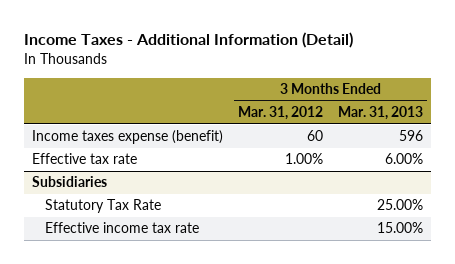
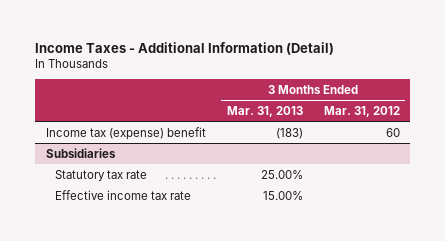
[31,153,137,165] Effective tax rate -> none
[31,130,223,145] Income taxes expense (benefit) -> [45,126,206,140] Income tax (expense) benefit
[399,130,424,142] 596 -> [275,127,303,139] (183)
[45,199,162,214] Statutory Tax Rate -> [55,169,148,181] Statutory tax rate

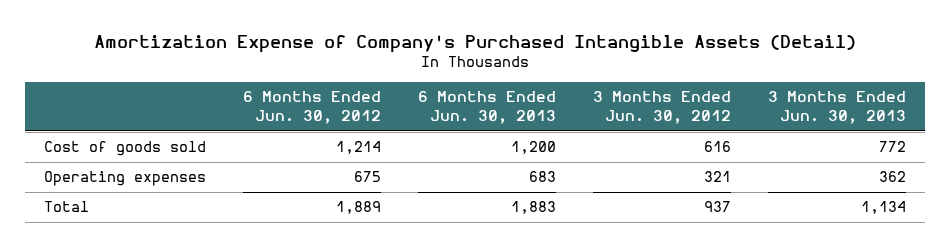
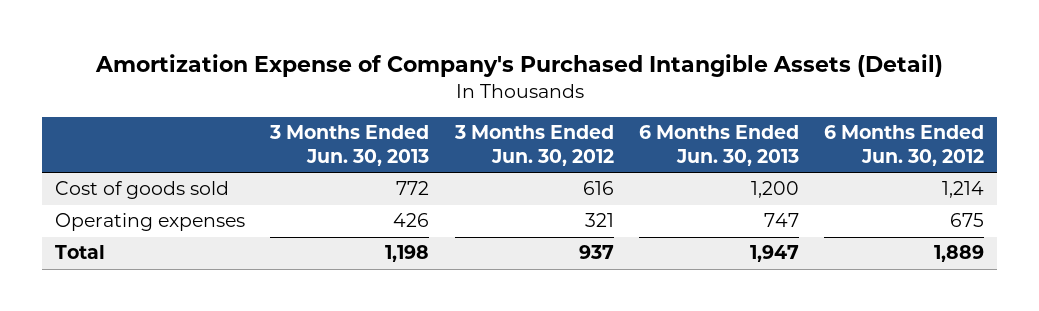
[529,171,557,183] 683 -> [763,213,799,228] 747
[879,171,907,183] 362 -> [393,213,430,228] 426
[511,201,557,215] 1,883 -> [749,245,799,263] 1,947
[861,201,907,215] 1,134 -> [385,245,430,263] 1,198

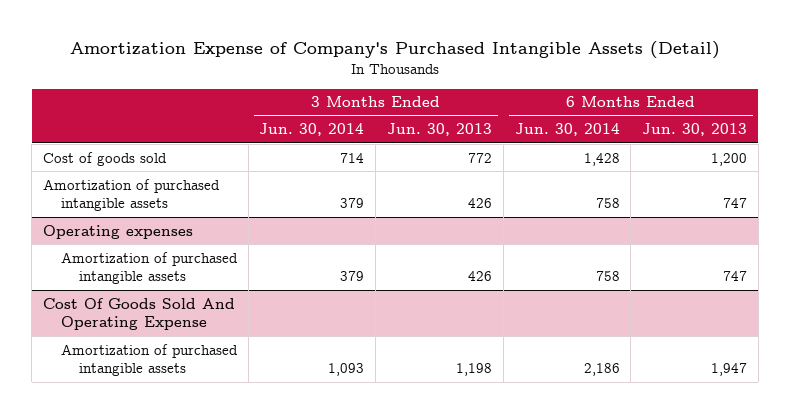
[453,125,614,166] 3 Months Ended Jun. 30, 2012 -> none
[824,125,985,166] 6 Months Ended Jun. 30, 2012 -> none
none -> [259,123,365,137] Jun. 30, 2014
none -> [514,123,620,137] Jun. 30, 2014
[55,213,246,232] Operating expenses -> [42,178,220,212] Amortization of purchased intangible assets
none -> [42,224,193,239] Operating expenses
none -> [60,251,238,285] Amortization of purchased intangible assets
none -> [42,297,235,331] Cost Of Goods Sold And Operating Expense
[55,245,106,260] Total -> [60,343,238,377] Amortization of purchased intangible assets

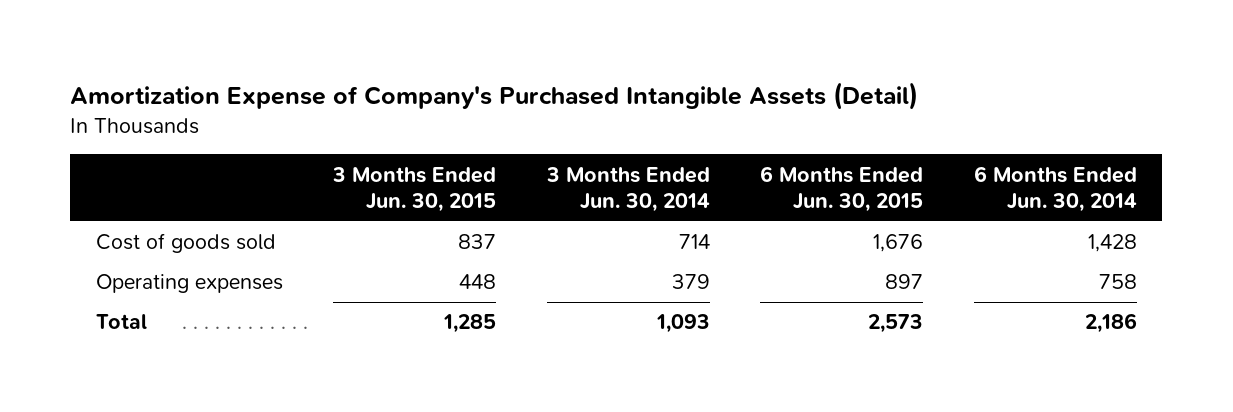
[386,123,492,137] Jun. 30, 2013 -> none
[642,123,748,137] Jun. 30, 2013 -> none
none -> [332,166,497,213] 3 Months Ended Jun. 30, 2015
none -> [760,165,924,213] 6 Months Ended Jun. 30, 2015
[42,224,193,239] Operating expenses -> none
[60,251,238,285] Amortization of purchased intangible assets -> none
[42,297,235,331] Cost Of Goods Sold And Operating Expense -> none
[42,178,220,212] Amortization of purchased intangible assets -> [95,274,283,294] Operating expenses
[60,343,238,377] Amortization of purchased intangible assets -> [95,314,147,330] Total

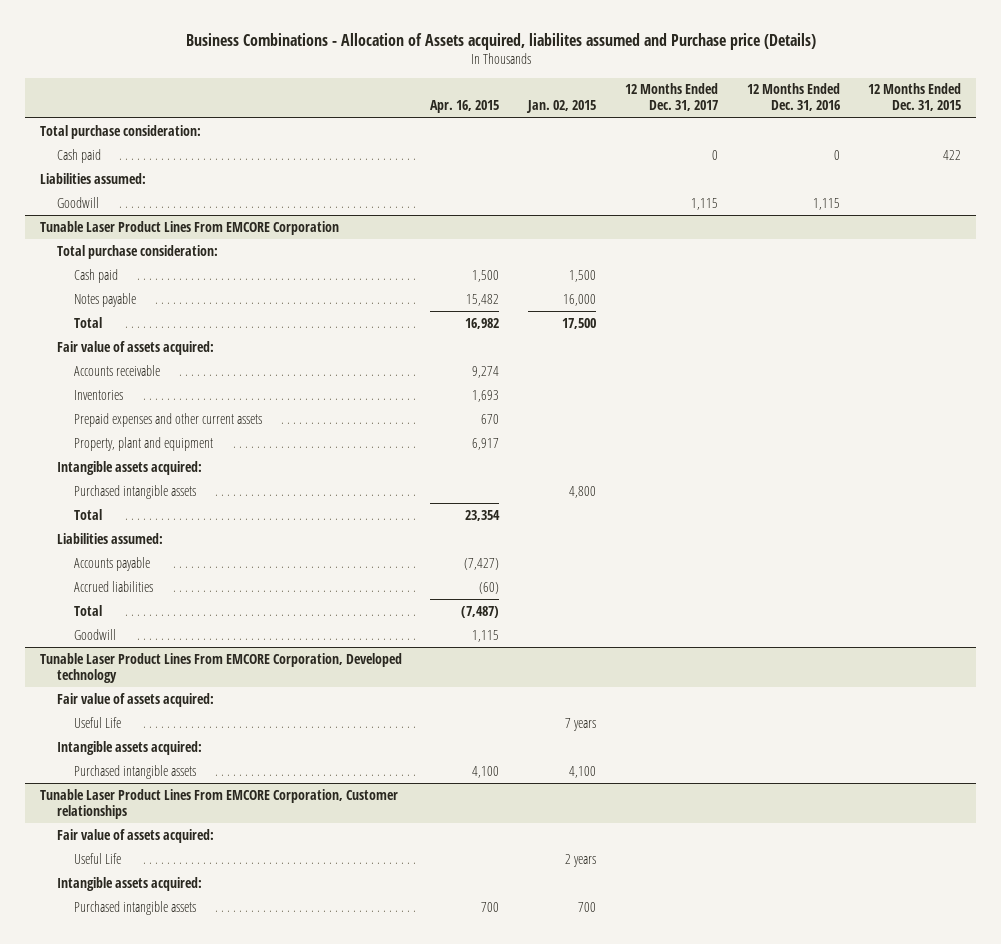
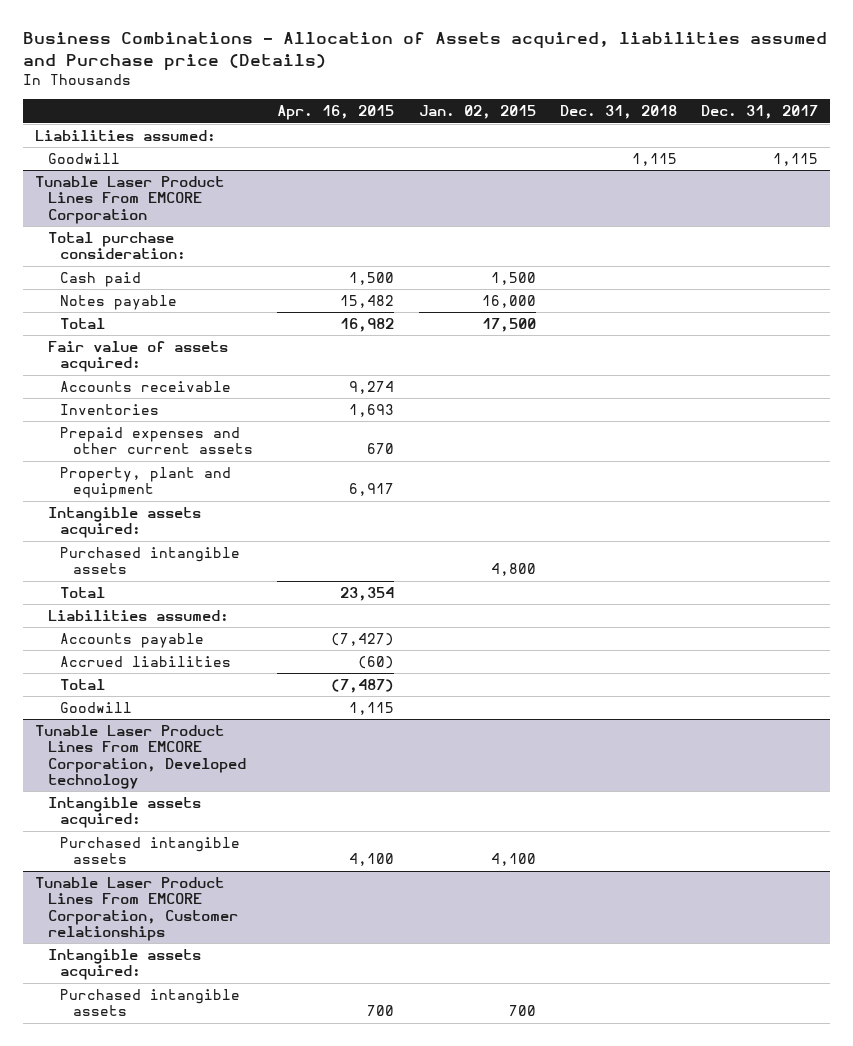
[185,33,816,51] Business Combinations - Allocation of Assets acquired, liabilites assumed and Purchase price (Details) -> [22,32,827,72] Business Combinations - Allocation of Assets acquired, liabilities assumed and Purchase price (Details)
[624,83,718,112] 12 Months Ended Dec. 31, 2017 -> none
[746,83,840,112] 12 Months Ended Dec. 31, 2016 -> none
[868,83,962,112] 12 Months Ended Dec. 31, 2015 -> none
none -> [559,105,677,120] Dec. 31, 2018
none -> [701,105,819,120] Dec. 31, 2017
[39,124,201,139] Total purchase consideration: -> none
[56,148,101,163] Cash paid -> none
[56,692,214,707] Fair value of assets acquired: -> none
[73,716,121,728] Useful Life -> none
[56,828,214,843] Fair value of assets acquired: -> none
[73,852,121,864] Useful Life -> none

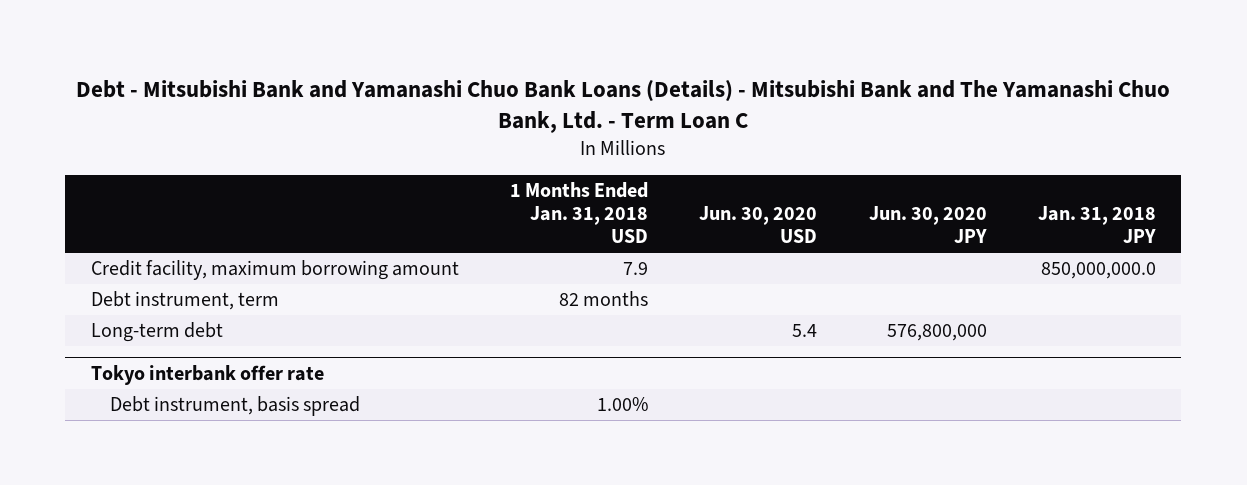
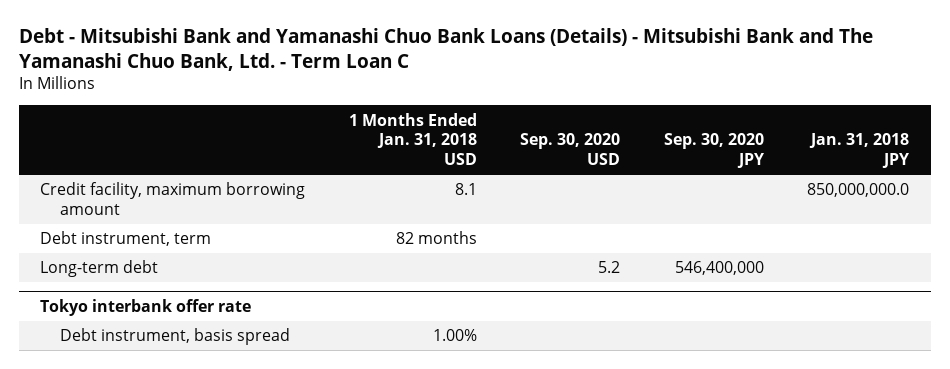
[699,206,818,244] Jun. 30, 2020 USD -> none
[868,206,987,244] Jun. 30, 2020 JPY -> none
none -> [520,133,621,166] Sep. 30, 2020 USD
none -> [663,133,764,169] Sep. 30, 2020 JPY
[623,262,649,276] 7.9 -> [454,183,477,196] 8.1

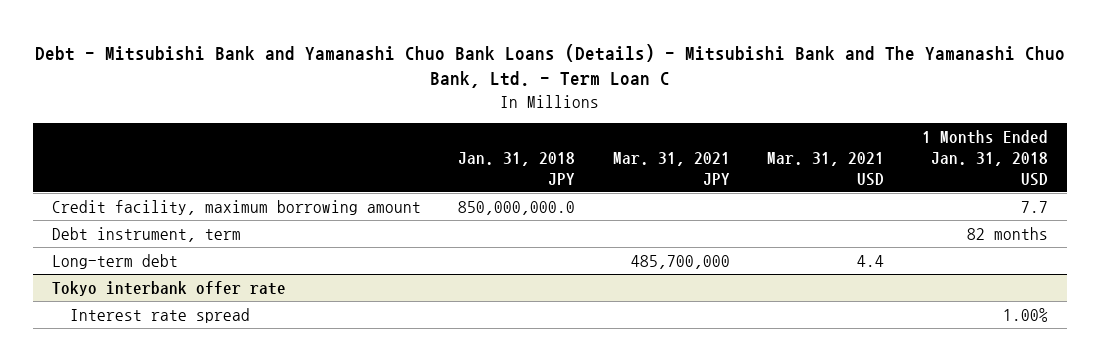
[520,133,621,166] Sep. 30, 2020 USD -> none
[663,133,764,169] Sep. 30, 2020 JPY -> none
none -> [612,151,730,185] Mar. 31, 2021 JPY
none -> [767,151,885,186] Mar. 31, 2021 USD
[454,183,477,196] 8.1 -> [1020,200,1048,213] 7.7
[60,328,291,346] Debt instrument, basis spread -> [69,307,250,323] Interest rate spread

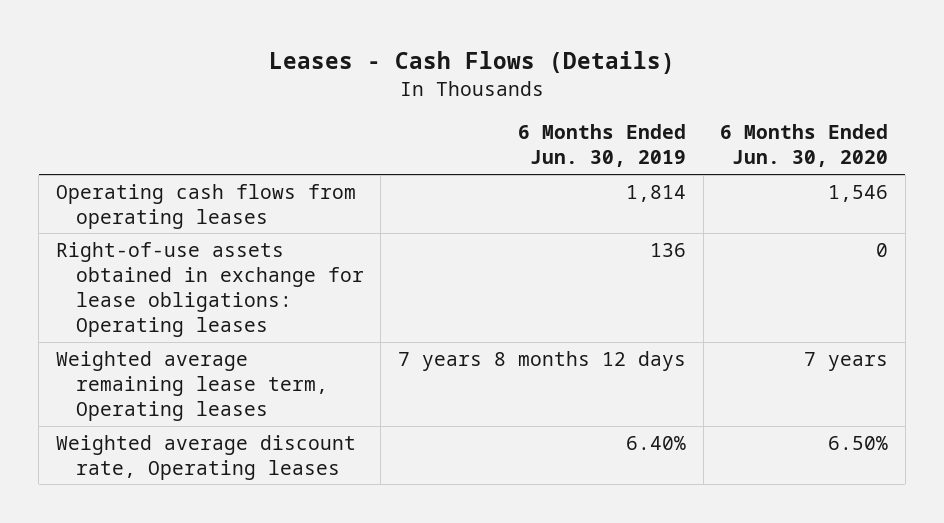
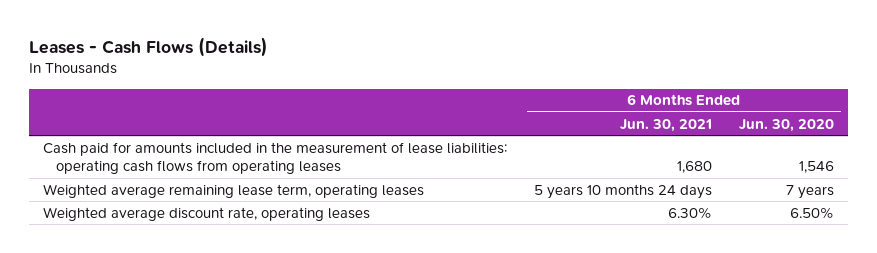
[517,124,686,168] 6 Months Ended Jun. 30, 2019 -> none
none -> [620,118,713,132] Jun. 30, 2021
[55,241,364,338] Right-of-use assets obtained in exchange for lease obligations: Operating leases -> none
[55,183,356,229] Operating cash flows from operating leases -> [42,141,507,175] Cash paid for amounts included in the measurement of lease liabilities: operating cash flows from operating leases
[55,350,328,422] Weighted average remaining lease term, Operating leases -> [42,183,424,198] Weighted average remaining lease term, operating leases
[55,434,356,480] Weighted average discount rate, Operating leases -> [42,206,370,221] Weighted average discount rate, operating leases

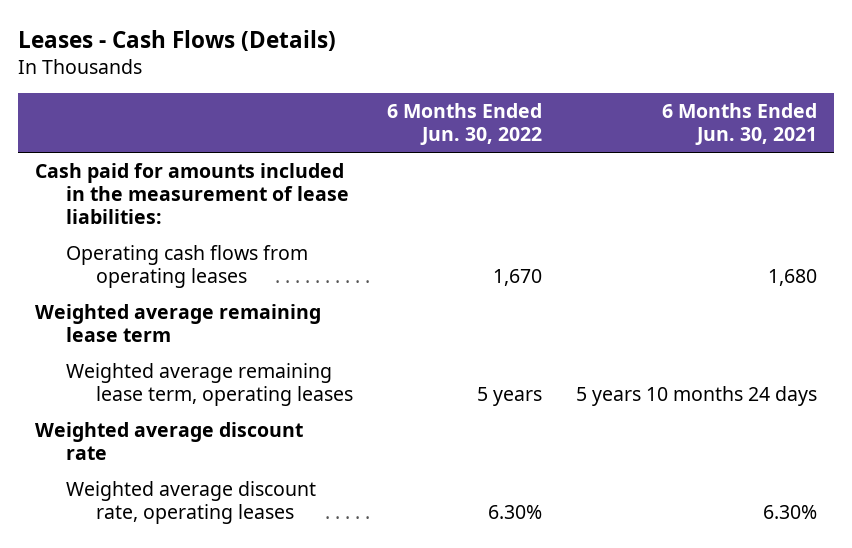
[739,118,835,132] Jun. 30, 2020 -> none
none -> [387,103,543,146] 6 Months Ended Jun. 30, 2022
none -> [34,163,349,224] Cash paid for amounts included in the measurement of lease liabilities:
[42,141,507,175] Cash paid for amounts included in the measurement of lease liabilities: operating cash flows from operating leases -> [65,245,308,288] Operating cash flows from operating leases
none -> [34,304,321,342] Weighted average remaining lease term
none -> [34,422,303,460] Weighted average discount rate

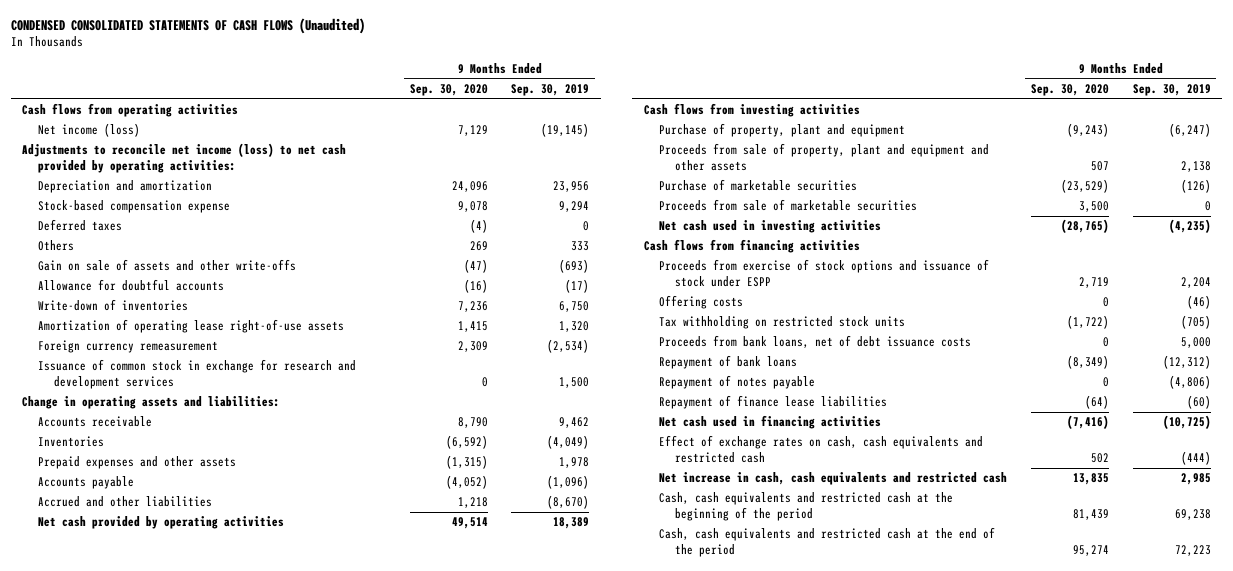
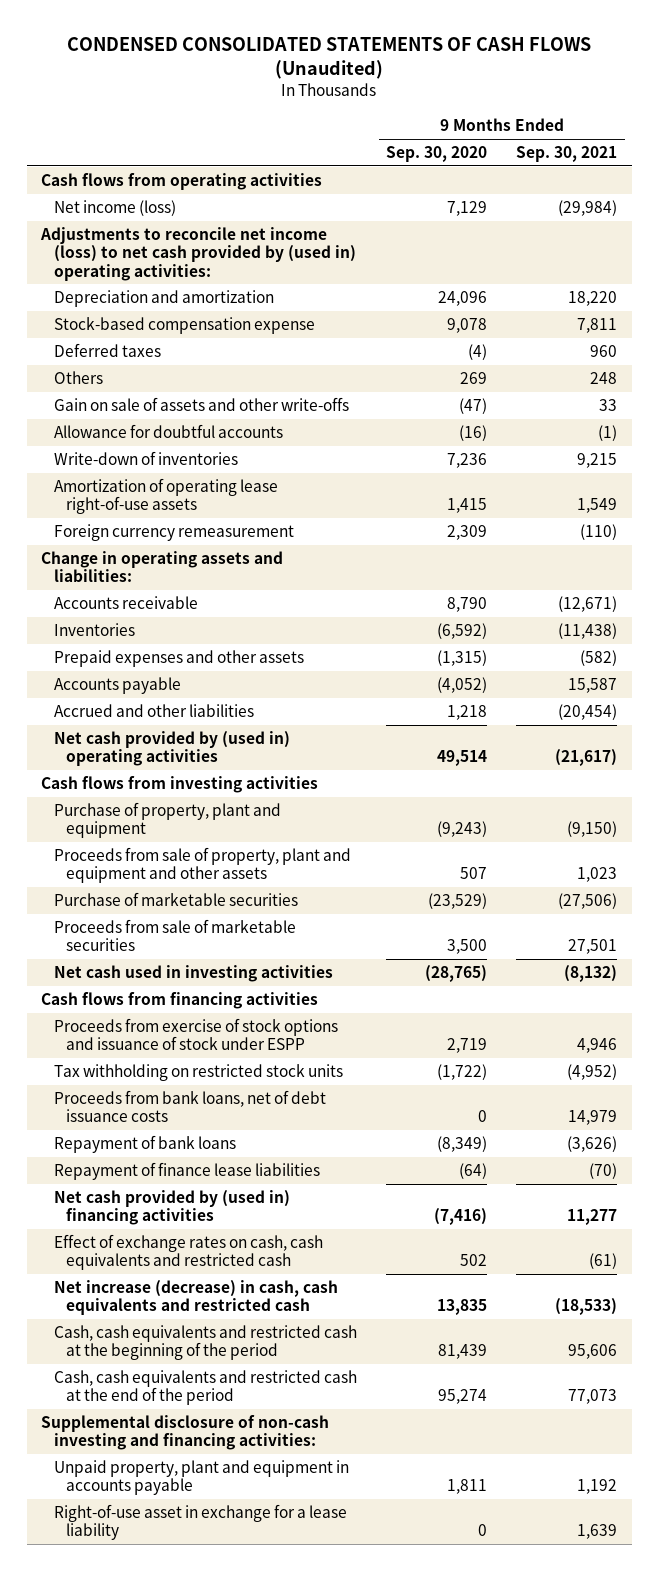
[511,84,590,97] Sep. 30, 2019 -> none
none -> [516,146,618,163] Sep. 30, 2021
[22,143,347,173] Adjustments to reconcile net income (loss) to net cash provided by operating activities: -> [40,227,356,281] Adjustments to reconcile net income (loss) to net cash provided by (used in) operating activities:
[38,359,357,389] Issuance of common stock in exchange for research and development services -> none
[38,516,285,530] Net cash provided by operating activities -> [53,731,290,767] Net cash provided by (used in) operating activities
[659,295,744,310] Offering costs -> none
[659,375,816,390] Repayment of notes payable -> none
[659,415,882,430] Net cash used in financing activities -> [53,1190,290,1226] Net cash provided by (used in) financing activities
[659,472,1008,486] Net increase in cash, cash equivalents and restricted cash -> [53,1280,338,1316] Net increase (decrease) in cash, cash equivalents and restricted cash
none -> [41,1415,330,1451] Supplemental disclosure of non-cash investing and financing activities:
none -> [53,1460,349,1496] Unpaid property, plant and equipment in accounts payable
none -> [53,1504,347,1541] Right-of-use asset in exchange for a lease liability

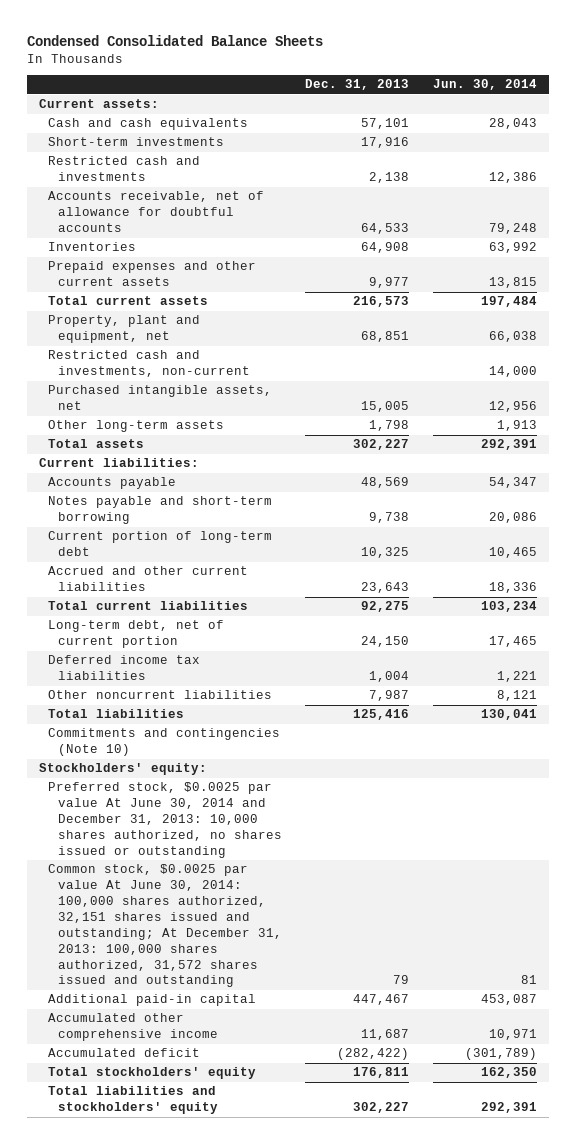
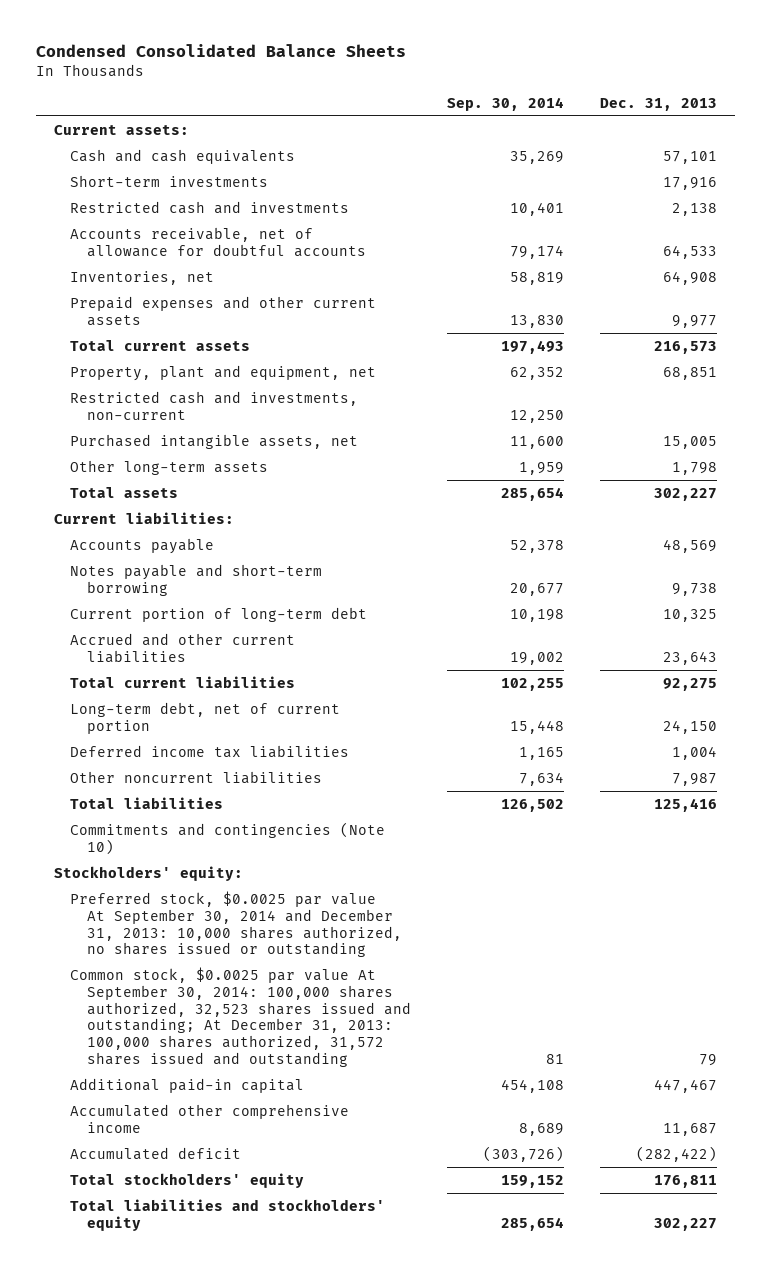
[432,79,537,91] Jun. 30, 2014 -> none
none -> [446,96,564,111] Sep. 30, 2014
[48,242,137,252] Inventories -> [70,270,215,285] Inventories, net
[48,782,283,858] Preferred stock, $0.0025 par value At June 30, 2014 and December 31, 2013: 10,000 shares authorized, no shares issued or outstanding -> [70,890,403,958] Preferred stock, $0.0025 par value At September 30, 2014 and December 31, 2013: 10,000 shares authorized, no shares issued or outstanding
[48,864,283,988] Common stock, $0.0025 par value At June 30, 2014: 100,000 shares authorized, 32,151 shares issued and outstanding; At December 31, 2013: 100,000 shares authorized, 31,572 shares issued and outstanding -> [70,966,412,1068] Common stock, $0.0025 par value At September 30, 2014: 100,000 shares authorized, 32,523 shares issued and outstanding; At December 31, 2013: 100,000 shares authorized, 31,572 shares issued and outstanding

